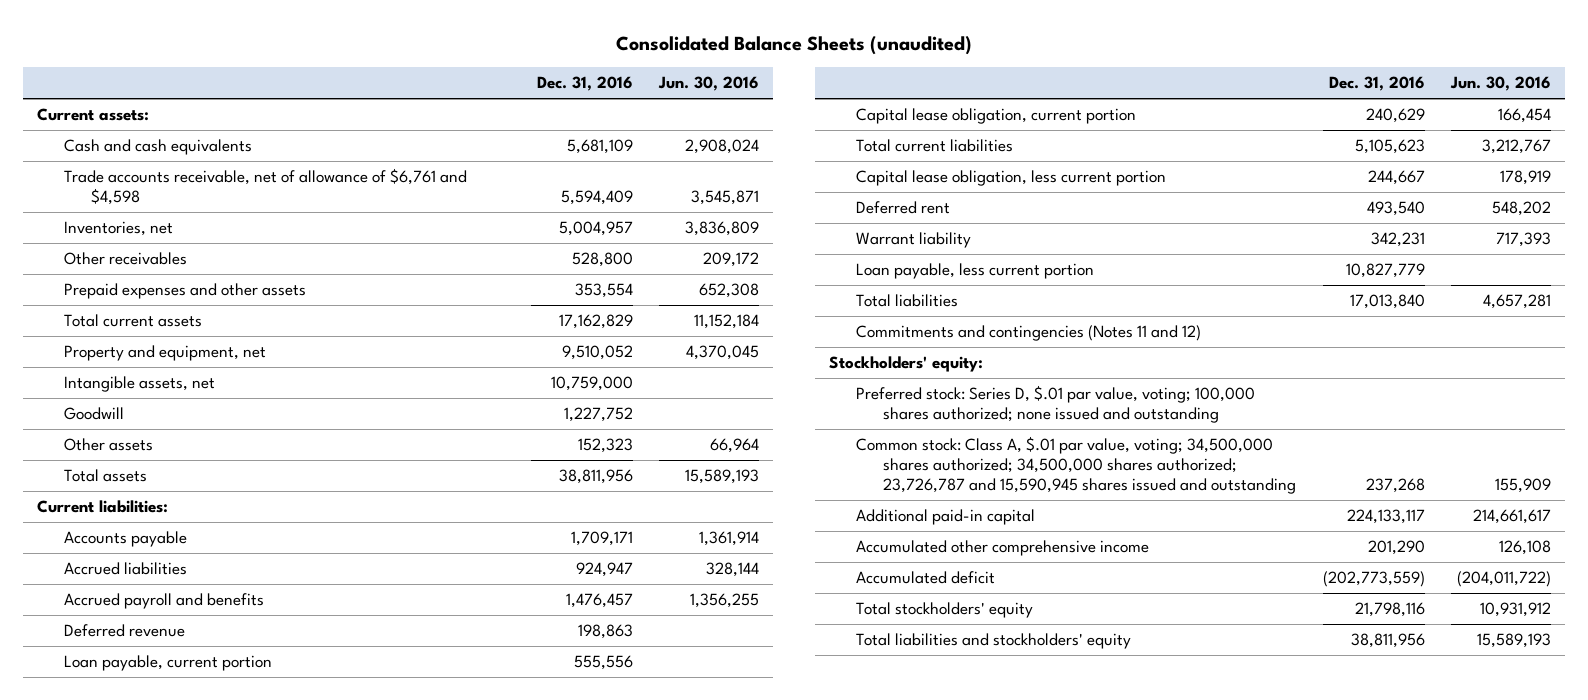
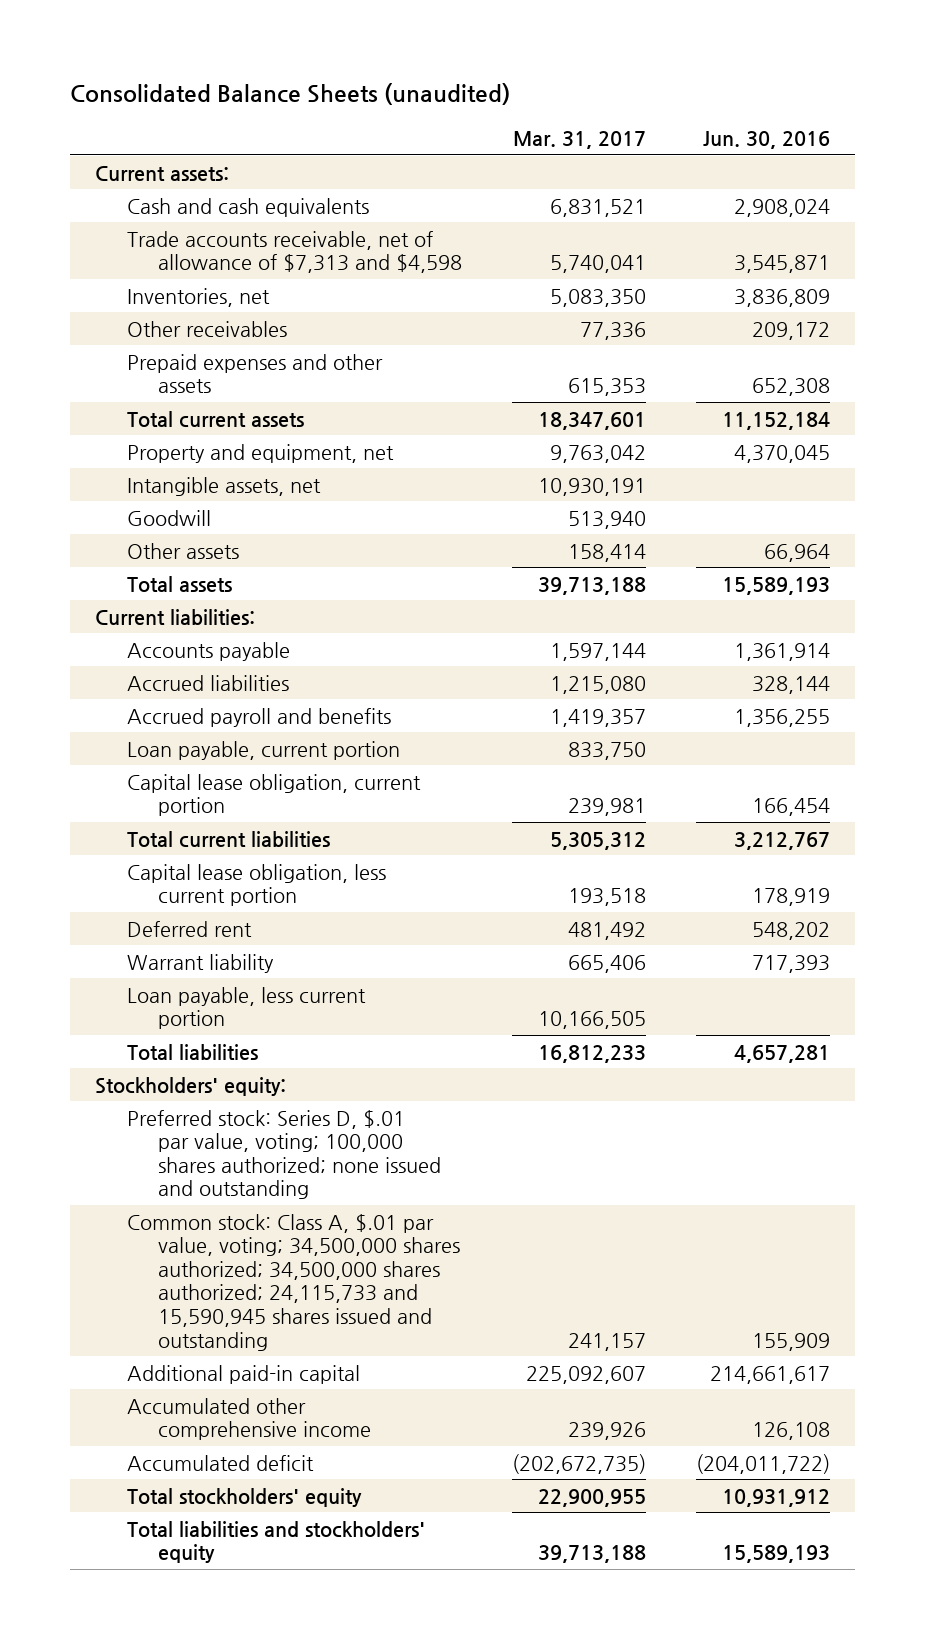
[536,76,633,92] Dec. 31, 2016 -> none
none -> [513,131,647,150] Mar. 31, 2017
[63,168,467,206] Trade accounts receivable, net of allowance of $6,761 and $4,598 -> [126,230,463,274] Trade accounts receivable, net of allowance of $7,313 and $4,598
[63,624,185,638] Deferred revenue -> none
[855,325,1201,342] Commitments and contingencies (Notes 11 and 12) -> none
[855,436,1297,495] Common stock: Class A, $.01 par value, voting; 34,500,000 shares authorized; 34,500,000 shares authorized; 23,726,787 and 15,590,945 shares issued and outstanding -> [126,1213,461,1351] Common stock: Class A, $.01 par value, voting; 34,500,000 shares authorized; 34,500,000 shares authorized; 24,115,733 and 15,590,945 shares issued and outstanding

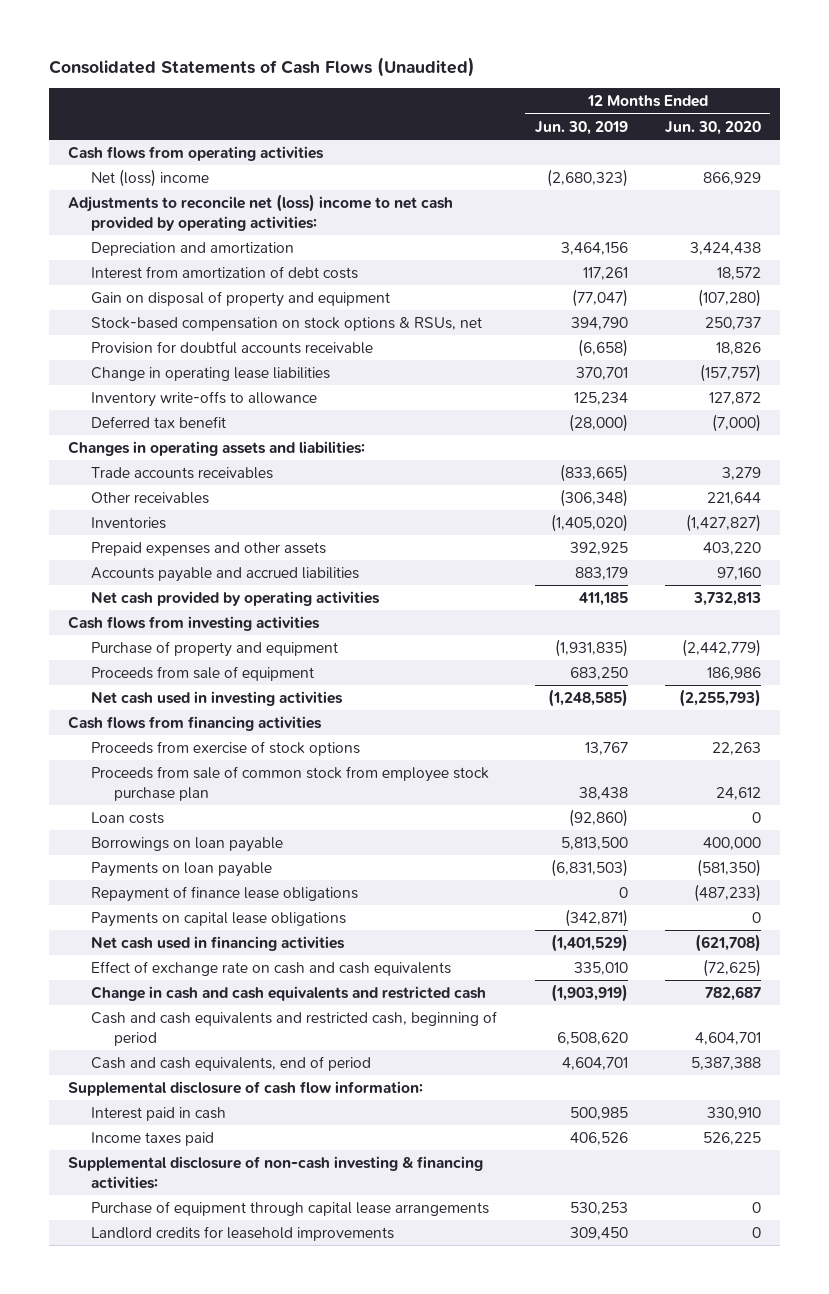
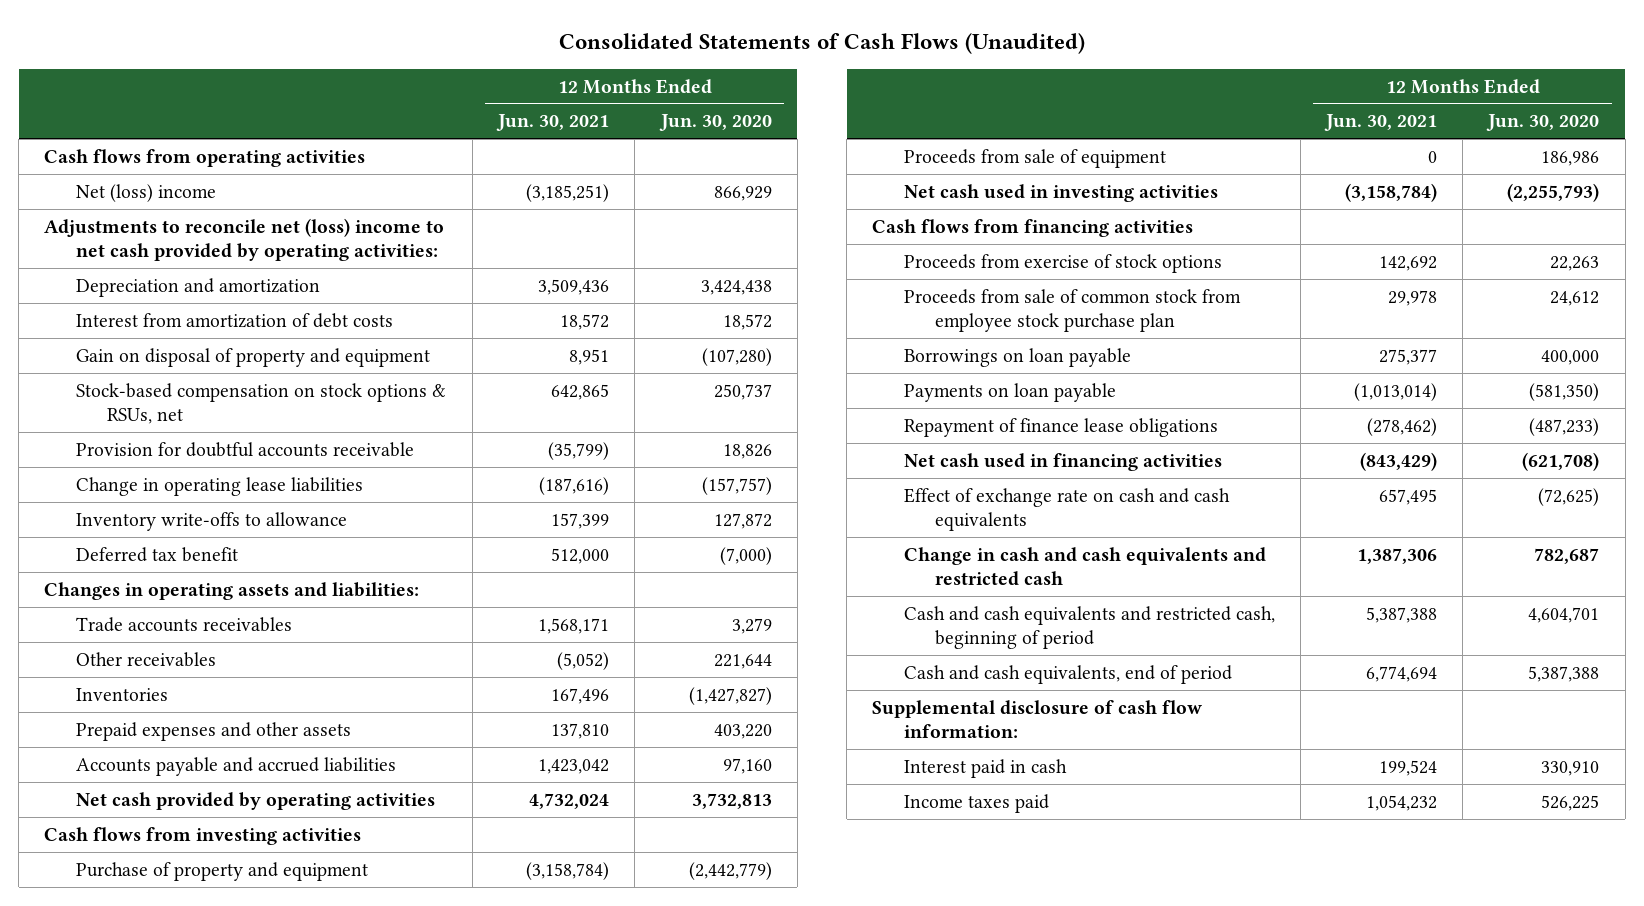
[534,120,628,135] Jun. 30, 2019 -> none
none -> [496,114,610,132] Jun. 30, 2021
[91,811,165,824] Loan costs -> none
[91,911,347,927] Payments on capital lease obligations -> none
[68,1155,484,1189] Supplemental disclosure of non-cash investing & financing activities: -> none
[91,1200,490,1216] Purchase of equipment through capital lease arrangements -> none
[91,1225,395,1241] Landlord credits for leasehold improvements -> none

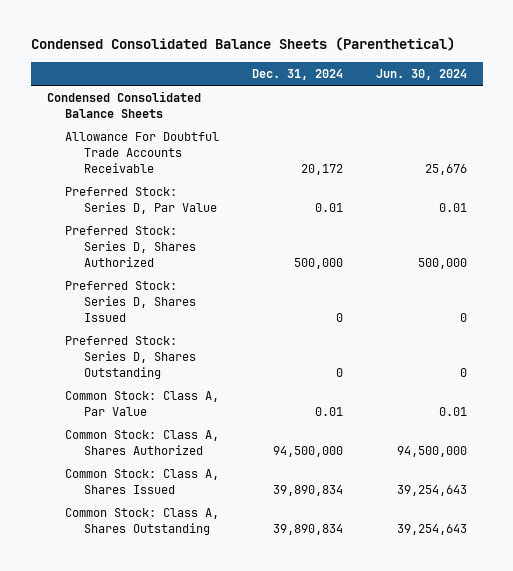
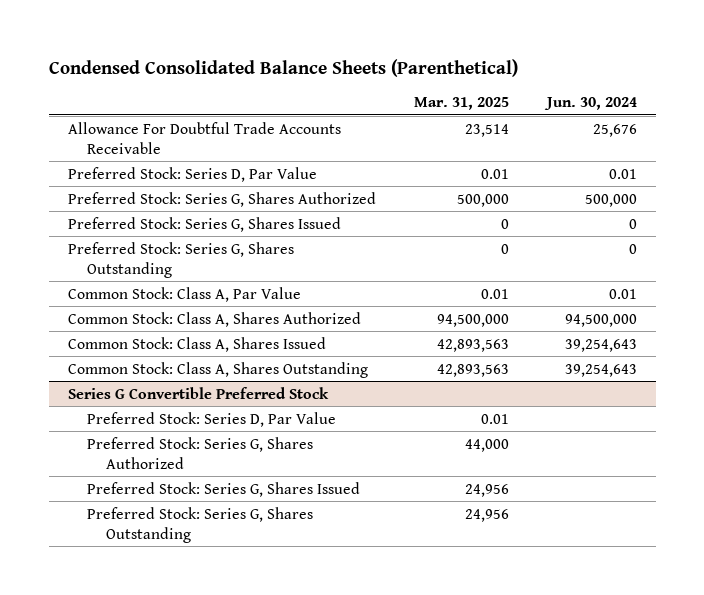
[251,68,343,80] Dec. 31, 2024 -> none
none -> [413,97,509,111] Mar. 31, 2025
[46,91,201,118] Condensed Consolidated Balance Sheets -> none
[65,226,196,267] Preferred Stock: Series D, Shares Authorized -> [67,191,376,207] Preferred Stock: Series G, Shares Authorized
[65,281,196,322] Preferred Stock: Series D, Shares Issued -> [67,216,341,232] Preferred Stock: Series G, Shares Issued
[65,336,196,379] Preferred Stock: Series D, Shares Outstanding -> [67,241,294,278] Preferred Stock: Series G, Shares Outstanding
none -> [67,386,329,399] Series G Convertible Preferred Stock
none -> [86,411,336,427] Preferred Stock: Series D, Par Value
none -> [86,436,313,469] Preferred Stock: Series G, Shares Authorized
none -> [86,481,360,497] Preferred Stock: Series G, Shares Issued
none -> [86,506,313,543] Preferred Stock: Series G, Shares Outstanding

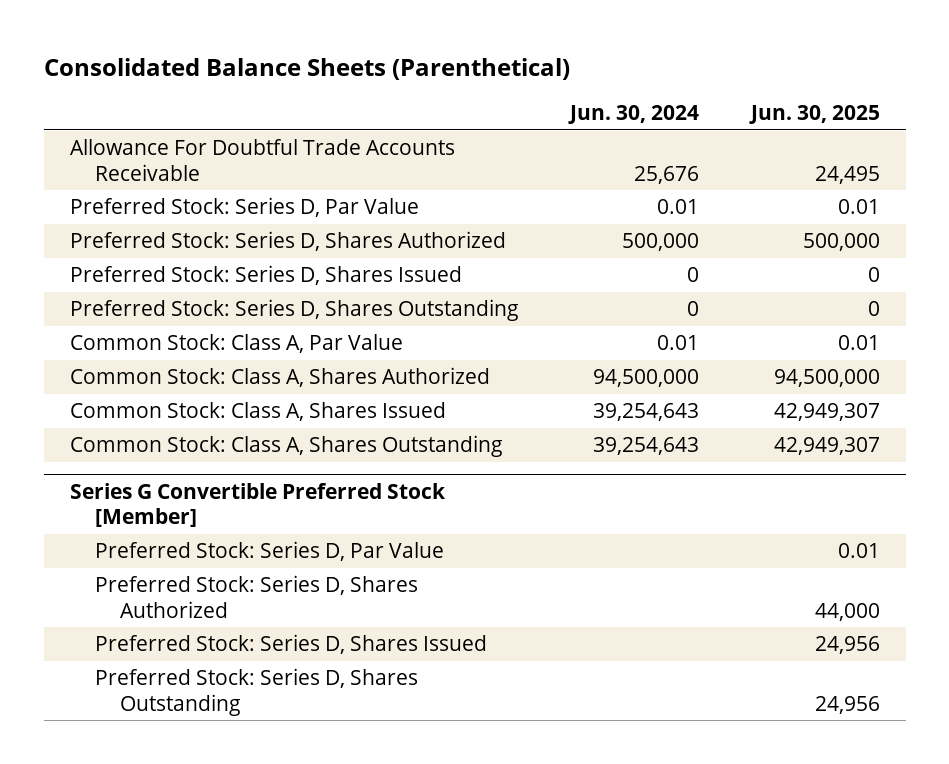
[48,58,518,77] Condensed Consolidated Balance Sheets (Parenthetical) -> [43,57,570,80] Consolidated Balance Sheets (Parenthetical)
[413,97,509,111] Mar. 31, 2025 -> none
none -> [748,105,880,125] Jun. 30, 2025
[67,191,376,207] Preferred Stock: Series G, Shares Authorized -> [69,231,506,252] Preferred Stock: Series D, Shares Authorized
[67,216,341,232] Preferred Stock: Series G, Shares Issued -> [69,265,462,286] Preferred Stock: Series D, Shares Issued
[67,241,294,278] Preferred Stock: Series G, Shares Outstanding -> [69,299,519,322] Preferred Stock: Series D, Shares Outstanding
[67,386,329,399] Series G Convertible Preferred Stock -> [69,482,446,528] Series G Convertible Preferred Stock [Member]
[86,436,313,469] Preferred Stock: Series G, Shares Authorized -> [94,575,418,618] Preferred Stock: Series D, Shares Authorized
[86,481,360,497] Preferred Stock: Series G, Shares Issued -> [94,634,487,655] Preferred Stock: Series D, Shares Issued
[86,506,313,543] Preferred Stock: Series G, Shares Outstanding -> [94,668,418,716] Preferred Stock: Series D, Shares Outstanding

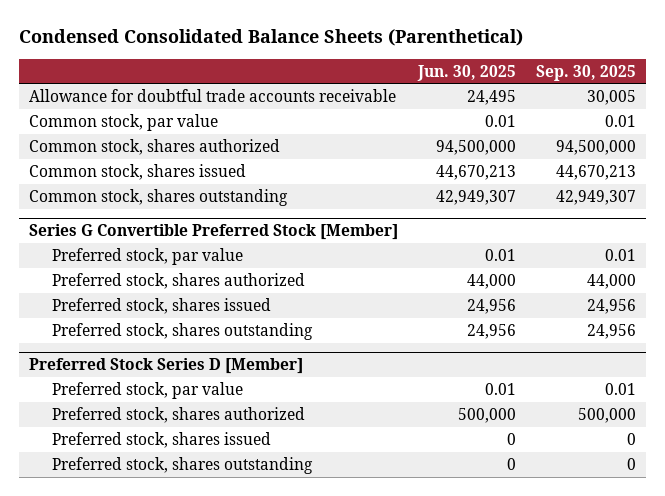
[43,57,570,80] Consolidated Balance Sheets (Parenthetical) -> [18,29,523,47] Condensed Consolidated Balance Sheets (Parenthetical)
[568,105,700,125] Jun. 30, 2024 -> none
none -> [535,64,636,81] Sep. 30, 2025
[69,197,419,218] Preferred Stock: Series D, Par Value -> none
[69,231,506,252] Preferred Stock: Series D, Shares Authorized -> none
[69,265,462,286] Preferred Stock: Series D, Shares Issued -> none
[69,299,519,322] Preferred Stock: Series D, Shares Outstanding -> none
[69,139,455,181] Allowance For Doubtful Trade Accounts Receivable -> [28,88,396,102] Allowance for doubtful trade accounts receivable
[69,334,403,354] Common Stock: Class A, Par Value -> [28,113,218,131] Common stock, par value
[69,367,490,388] Common Stock: Class A, Shares Authorized -> [28,138,280,155] Common stock, shares authorized
[69,402,446,422] Common Stock: Class A, Shares Issued -> [28,163,246,180] Common stock, shares issued
[773,403,880,422] 42,949,307 -> [435,164,516,180] 44,670,213
[69,435,503,458] Common Stock: Class A, Shares Outstanding -> [28,188,288,206] Common stock, shares outstanding
[94,541,444,562] Preferred Stock: Series D, Par Value -> [51,247,243,265] Preferred stock, par value
[94,575,418,618] Preferred Stock: Series D, Shares Authorized -> [51,272,305,289] Preferred stock, shares authorized
[94,634,487,655] Preferred Stock: Series D, Shares Issued -> [51,297,271,314] Preferred stock, shares issued
[94,668,418,716] Preferred Stock: Series D, Shares Outstanding -> [51,322,313,340] Preferred stock, shares outstanding
none -> [28,358,303,375] Preferred Stock Series D [Member]
none -> [51,381,243,399] Preferred stock, par value
none -> [51,406,305,423] Preferred stock, shares authorized
none -> [51,431,271,448] Preferred stock, shares issued
none -> [51,456,313,474] Preferred stock, shares outstanding

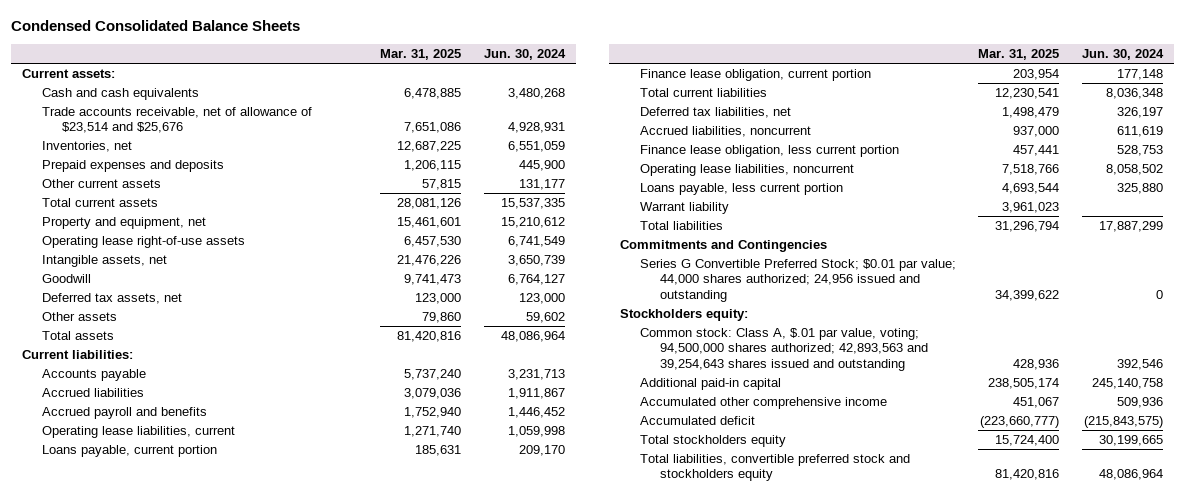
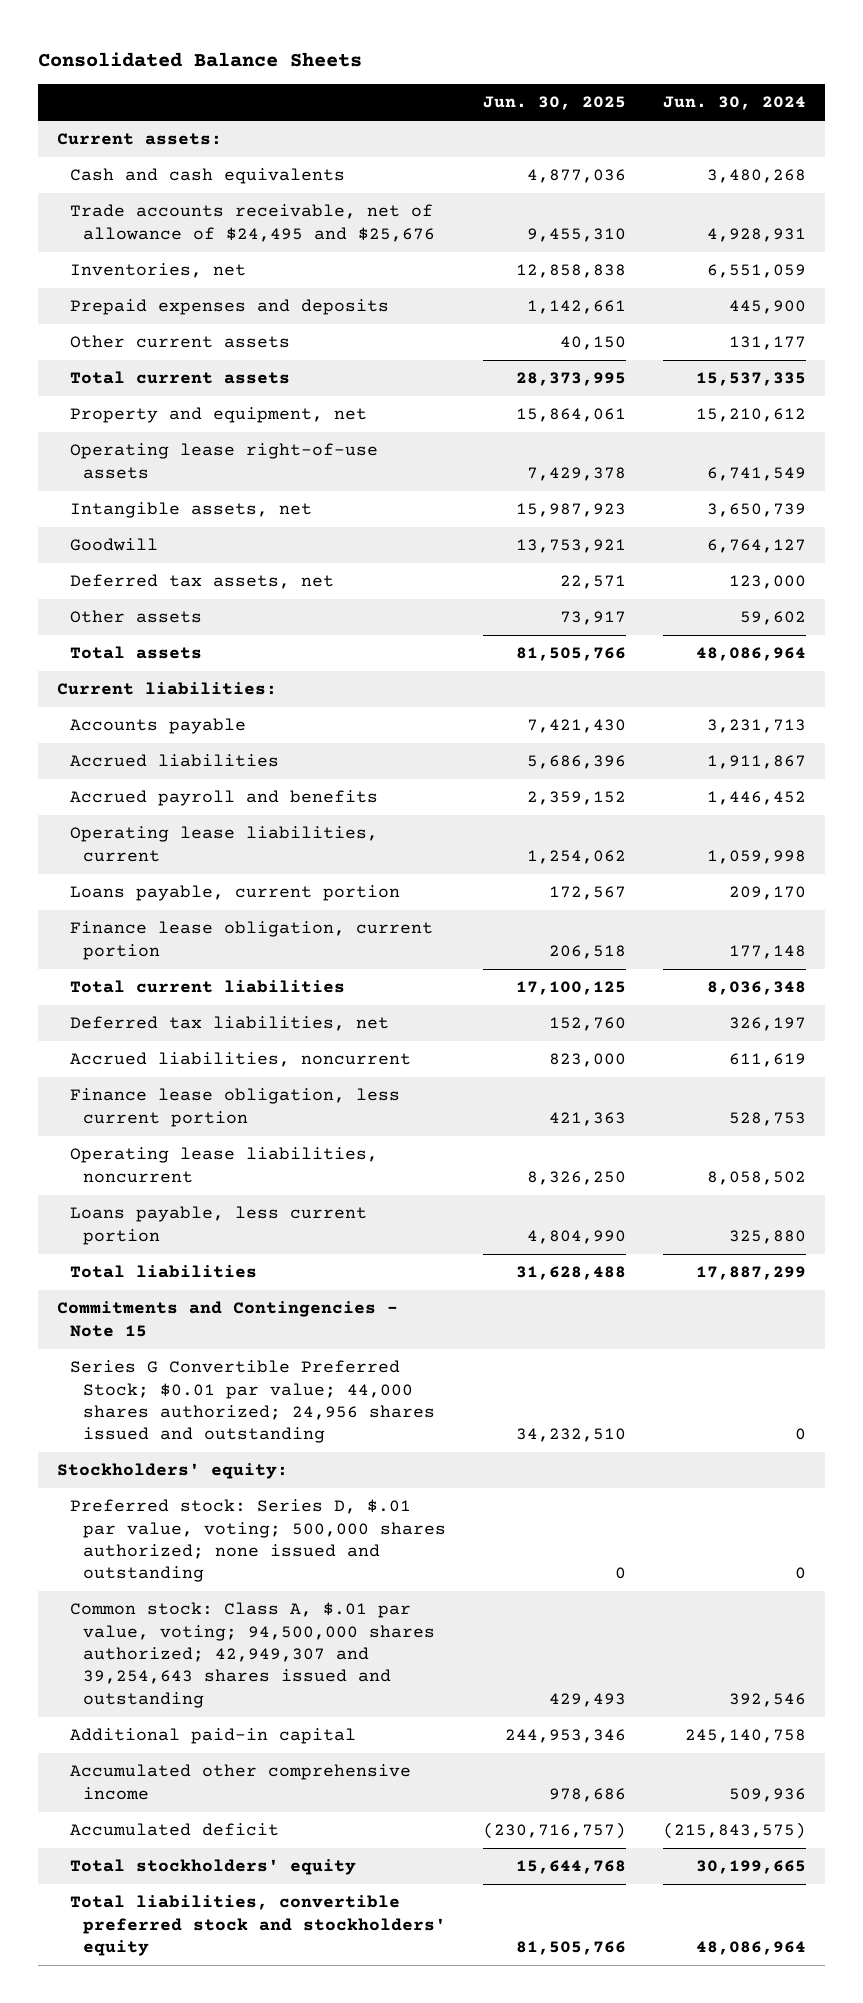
[10,20,300,32] Condensed Consolidated Balance Sheets -> [38,52,363,68] Consolidated Balance Sheets
[380,49,462,61] Mar. 31, 2025 -> none
none -> [482,96,626,111] Jun. 30, 2025
[41,107,312,134] Trade accounts receivable, net of allowance of $23,514 and $25,676 -> [69,204,435,242] Trade accounts receivable, net of allowance of $24,495 and $25,676
[639,202,729,215] Warrant liability -> none
[620,240,828,253] Commitments and Contingencies -> [57,1301,399,1337] Commitments and Contingencies - Note 15
[639,259,956,302] Series G Convertible Preferred Stock; $0.01 par value; 44,000 shares authorized; 24,956 issued and outstanding -> [69,1360,435,1444] Series G Convertible Preferred Stock; $0.01 par value; 44,000 shares authorized; 24,956 shares issued and outstanding
[620,309,749,322] Stockholders equity: -> [57,1463,289,1480] Stockholders' equity:
none -> [69,1499,446,1583] Preferred stock: Series D, $.01 par value, voting; 500,000 shares authorized; none issued and outstanding
[639,328,928,371] Common stock: Class A, $.01 par value, voting; 94,500,000 shares authorized; 42,893,563 and 39,254,643 shares issued and outstanding -> [69,1602,435,1708] Common stock: Class A, $.01 par value, voting; 94,500,000 shares authorized; 42,949,307 and 39,254,643 shares issued and outstanding
[639,435,786,448] Total stockholders equity -> [69,1859,356,1876] Total stockholders' equity
[639,454,910,482] Total liabilities, convertible preferred stock and stockholders equity -> [69,1895,446,1957] Total liabilities, convertible preferred stock and stockholders' equity

